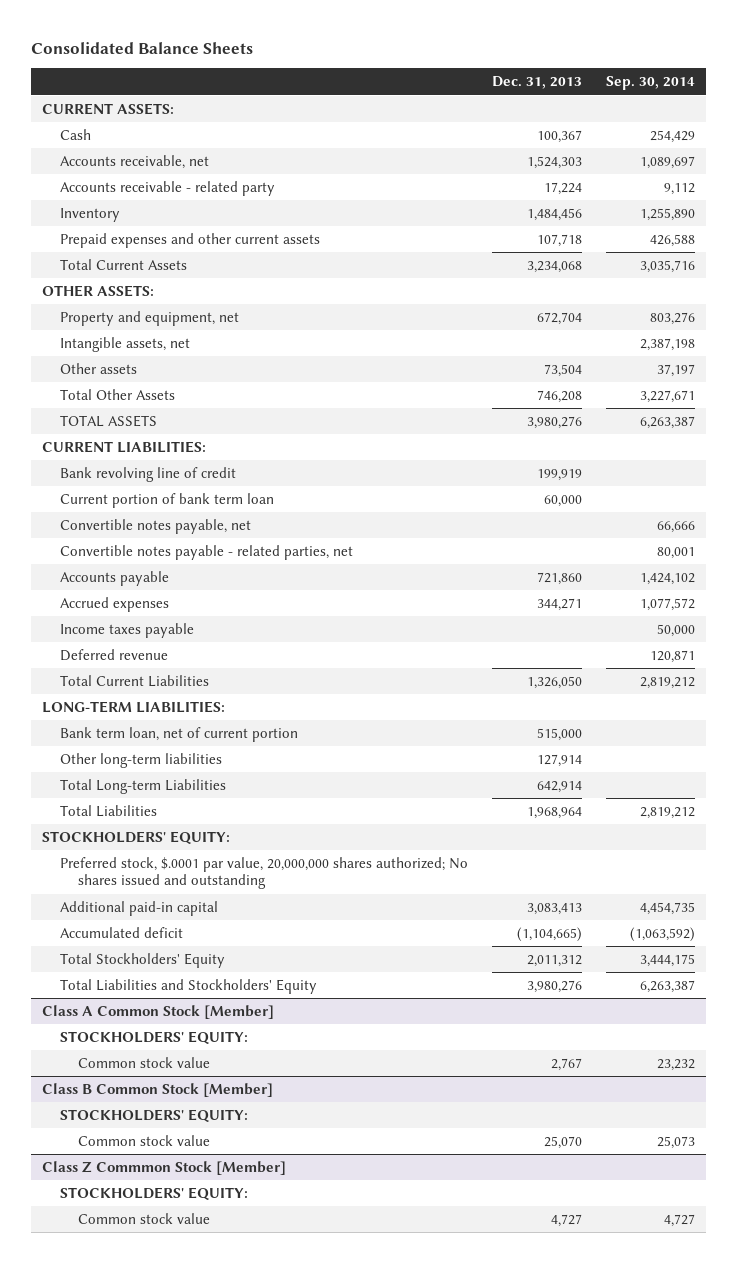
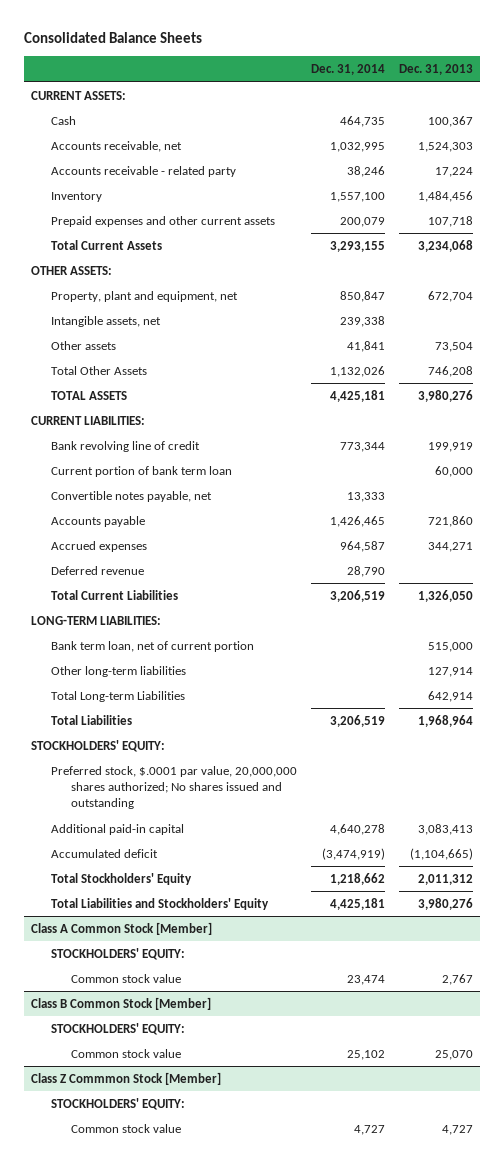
[605,76,695,91] Sep. 30, 2014 -> none
none -> [310,64,385,76] Dec. 31, 2014
[60,310,240,326] Property and equipment, net -> [50,290,238,302] Property, plant and equipment, net
[60,544,354,560] Convertible notes payable - related parties, net -> none
[60,622,195,638] Income taxes payable -> none

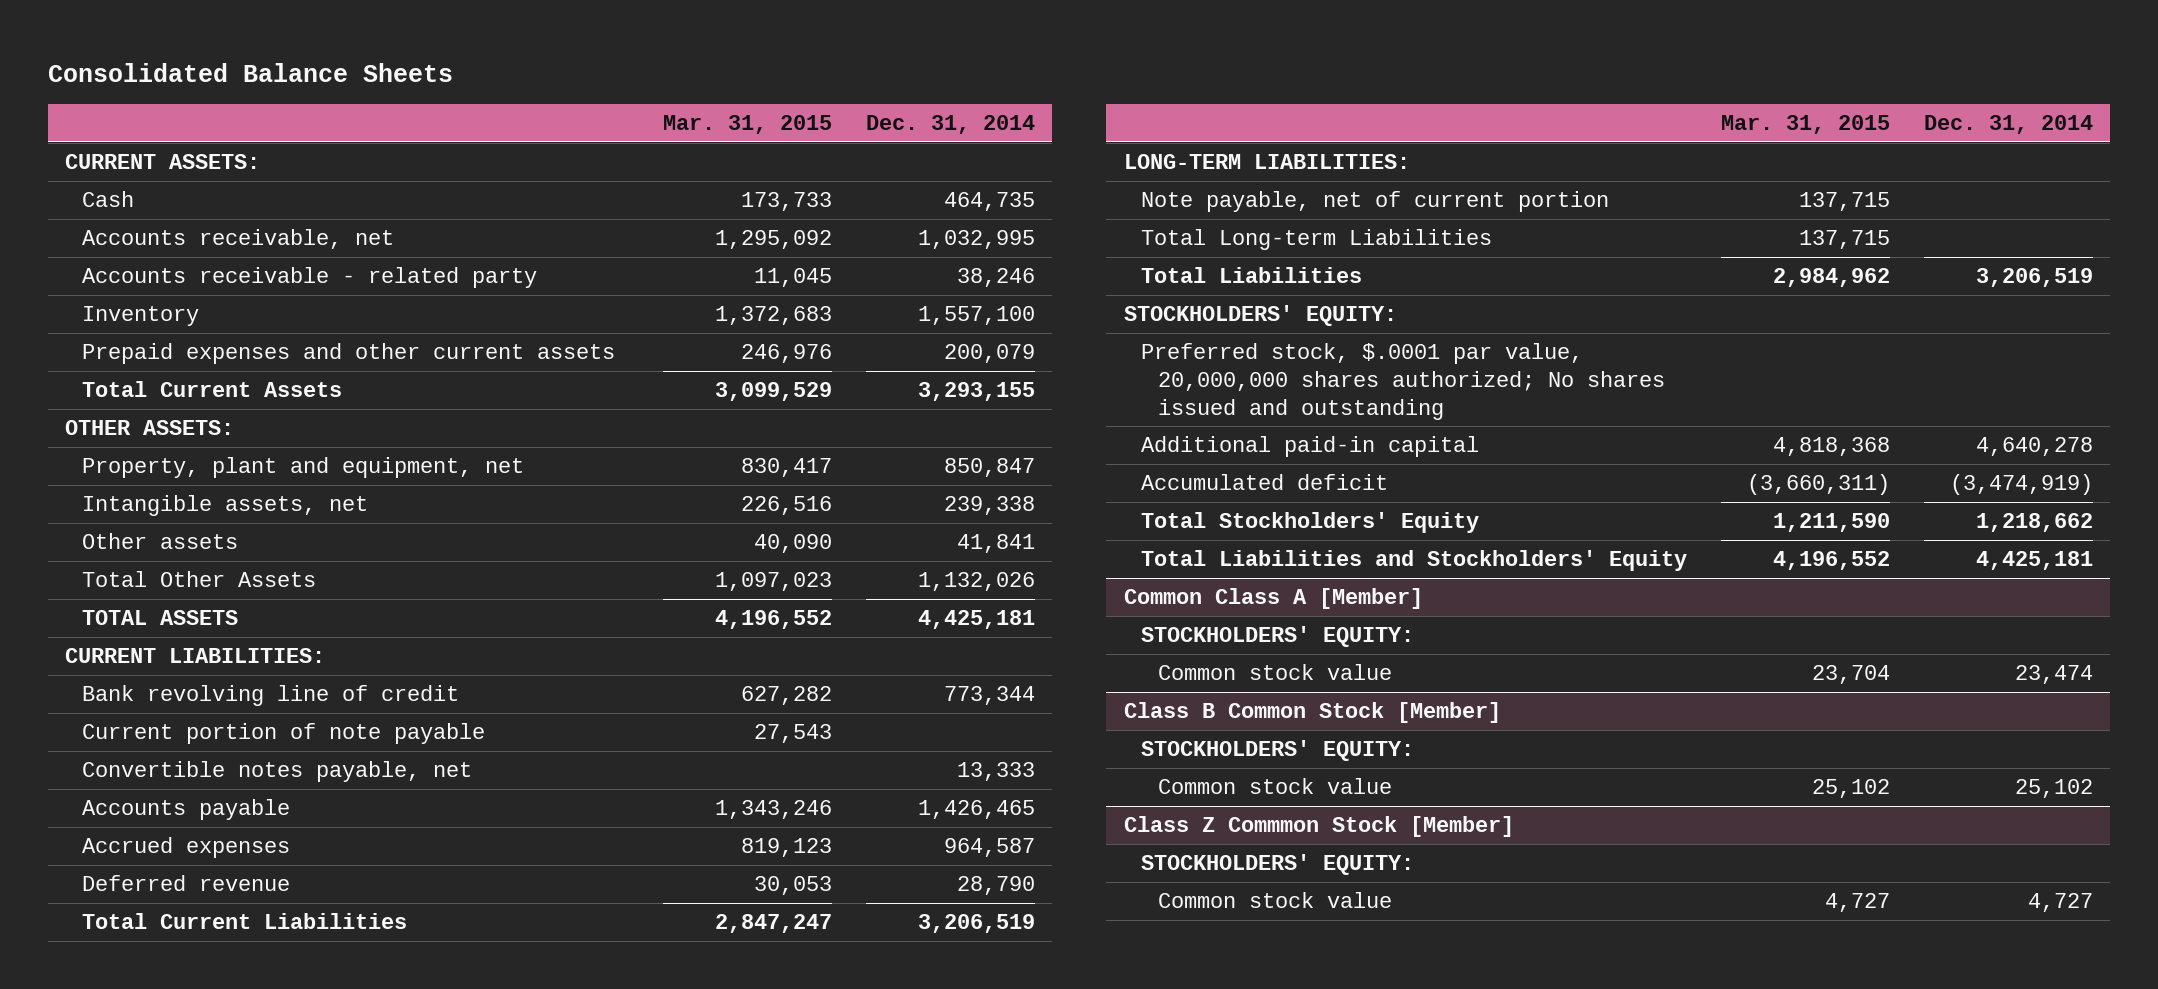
[398,64,473,76] Dec. 31, 2013 -> none
none -> [662,114,832,134] Mar. 31, 2015
[50,465,232,477] Current portion of bank term loan -> none
none -> [82,723,486,745] Current portion of note payable
[50,640,254,652] Bank term loan, net of current portion -> none
[50,665,186,677] Other long-term liabilities -> none
none -> [1140,191,1609,213] Note payable, net of current portion
[30,921,212,935] Class A Common Stock [Member] -> [1123,588,1423,610] Common Class A [Member]

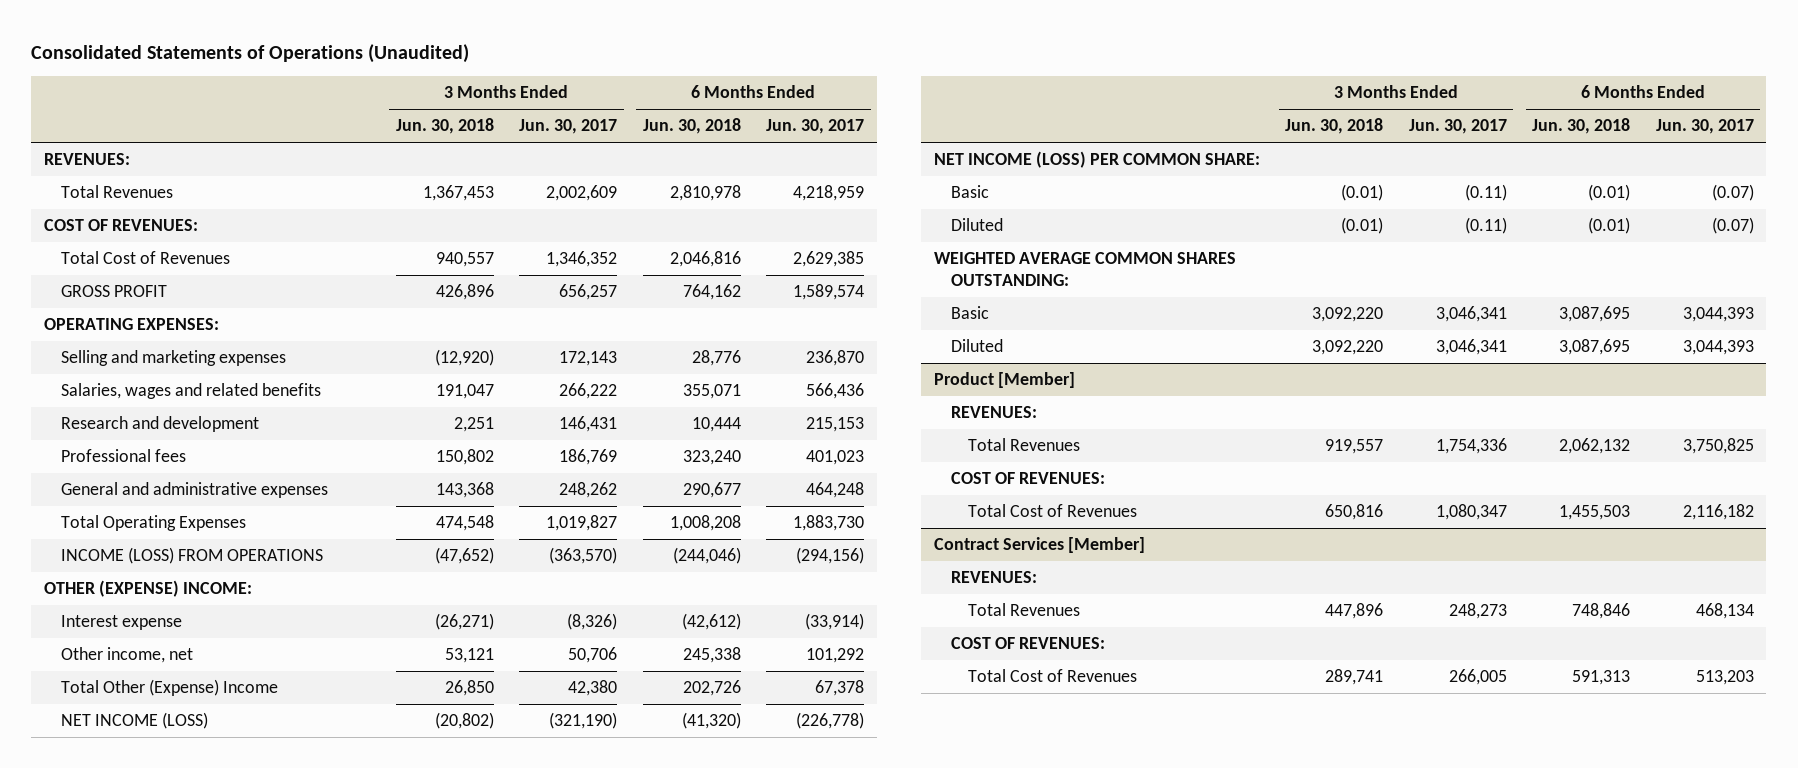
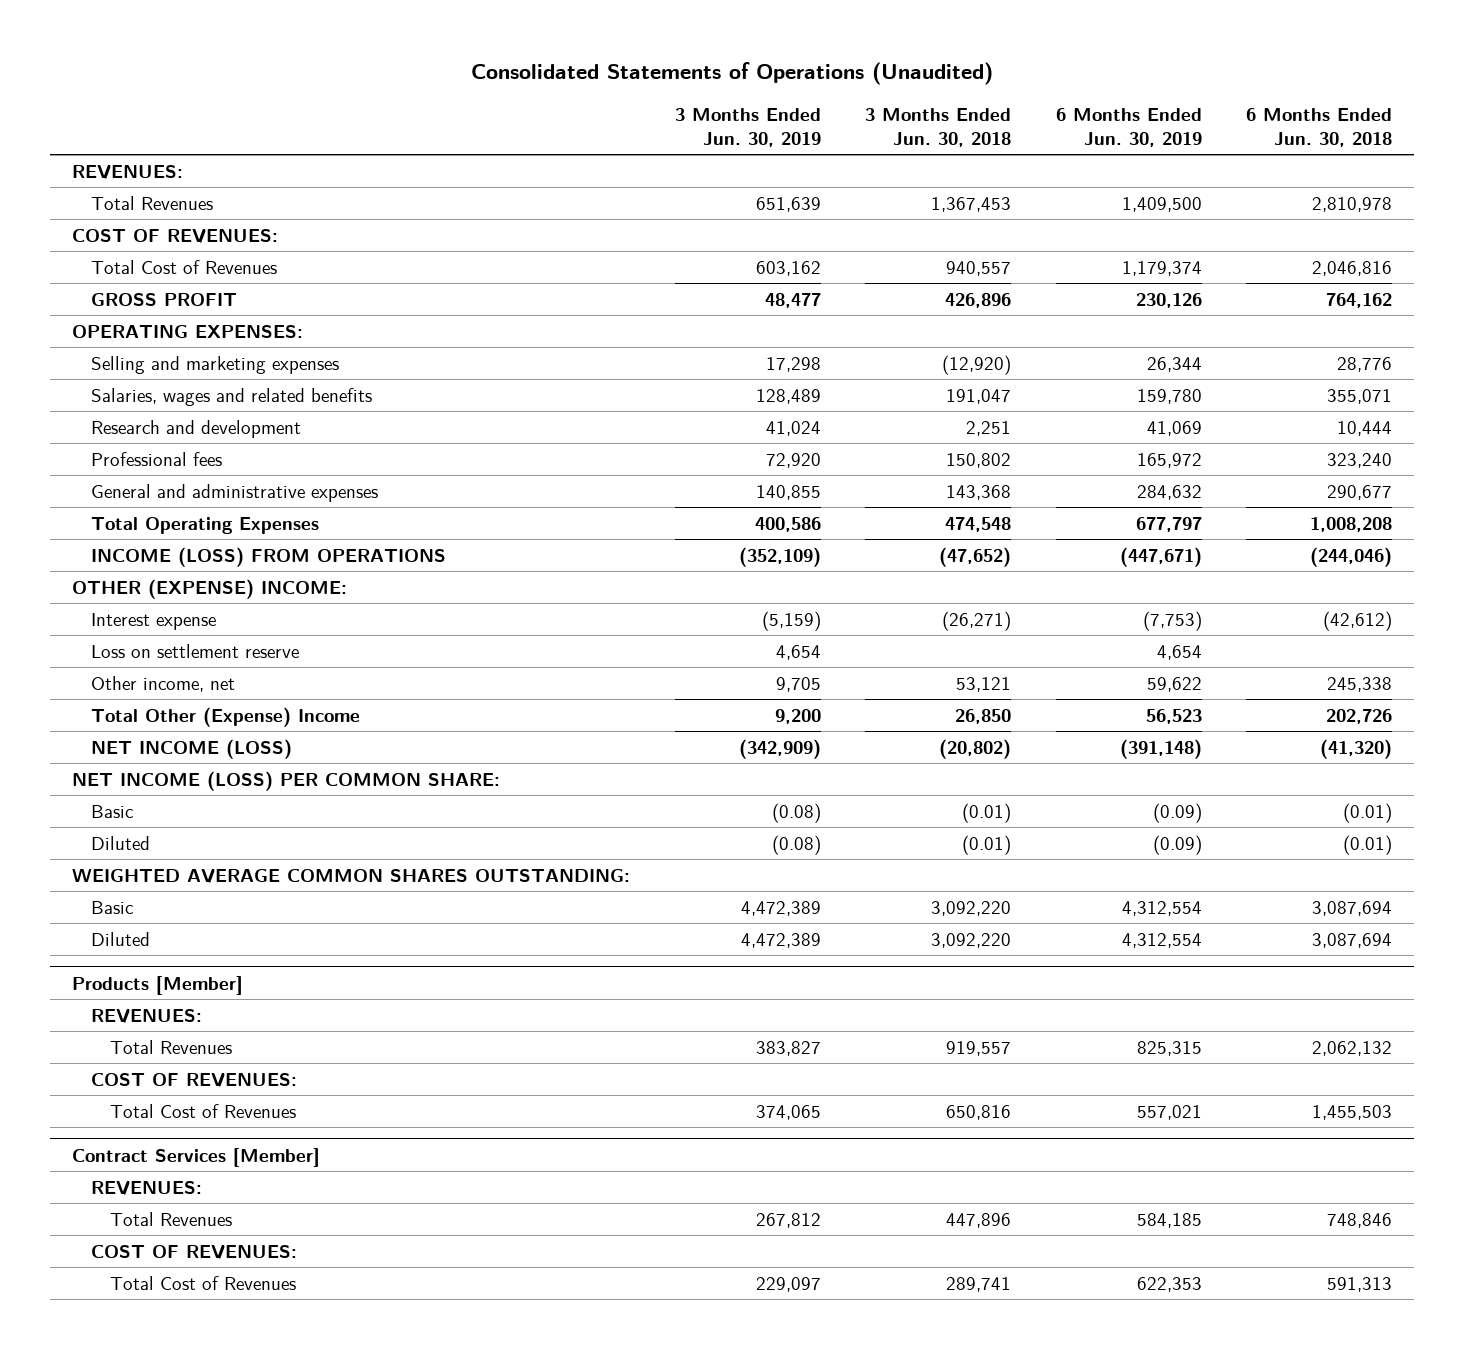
[519,119,618,135] Jun. 30, 2017 -> none
[766,119,865,135] Jun. 30, 2017 -> none
none -> [674,107,821,147] 3 Months Ended Jun. 30, 2019
none -> [1055,107,1202,147] 6 Months Ended Jun. 30, 2019
none -> [91,643,300,658] Loss on settlement reserve
[1559,306,1631,323] 3,087,695 -> [1311,900,1392,916] 3,087,694
[1559,339,1631,356] 3,087,695 -> [1311,932,1392,948] 3,087,694
[933,372,1075,389] Product [Member] -> [72,975,244,995] Products [Member]

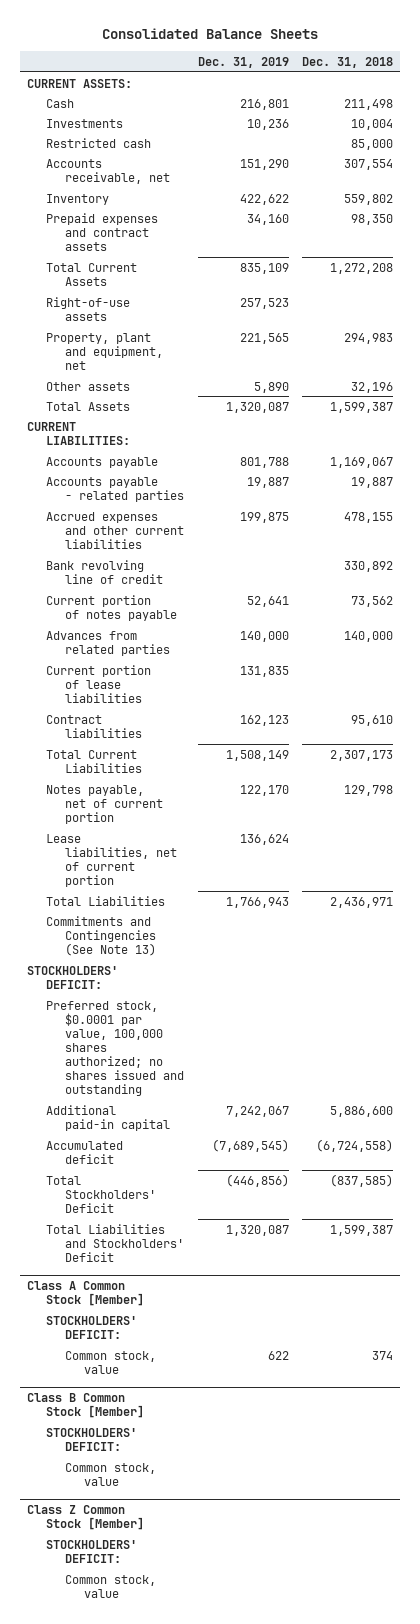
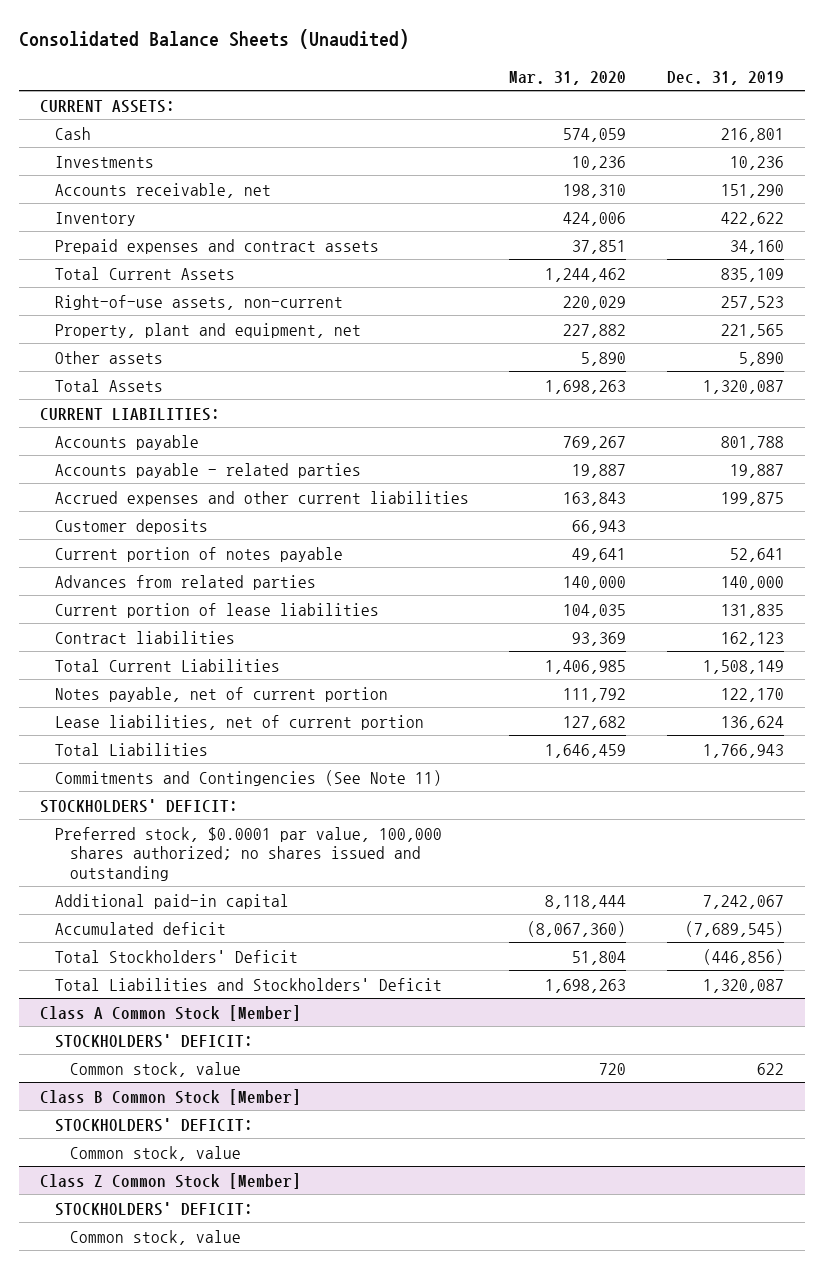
[102,27,319,39] Consolidated Balance Sheets -> [19,29,410,50] Consolidated Balance Sheets (Unaudited)
[302,56,394,68] Dec. 31, 2018 -> none
none -> [509,70,627,85] Mar. 31, 2020
[45,137,151,148] Restricted cash -> none
[45,296,130,321] Right-of-use assets -> [54,294,343,310] Right-of-use assets, non-current
[45,559,163,584] Bank revolving line of credit -> none
none -> [54,518,208,534] Customer deposits
[45,915,156,956] Commitments and Contingencies (See Note 13) -> [54,769,442,786] Commitments and Contingencies (See Note 11)

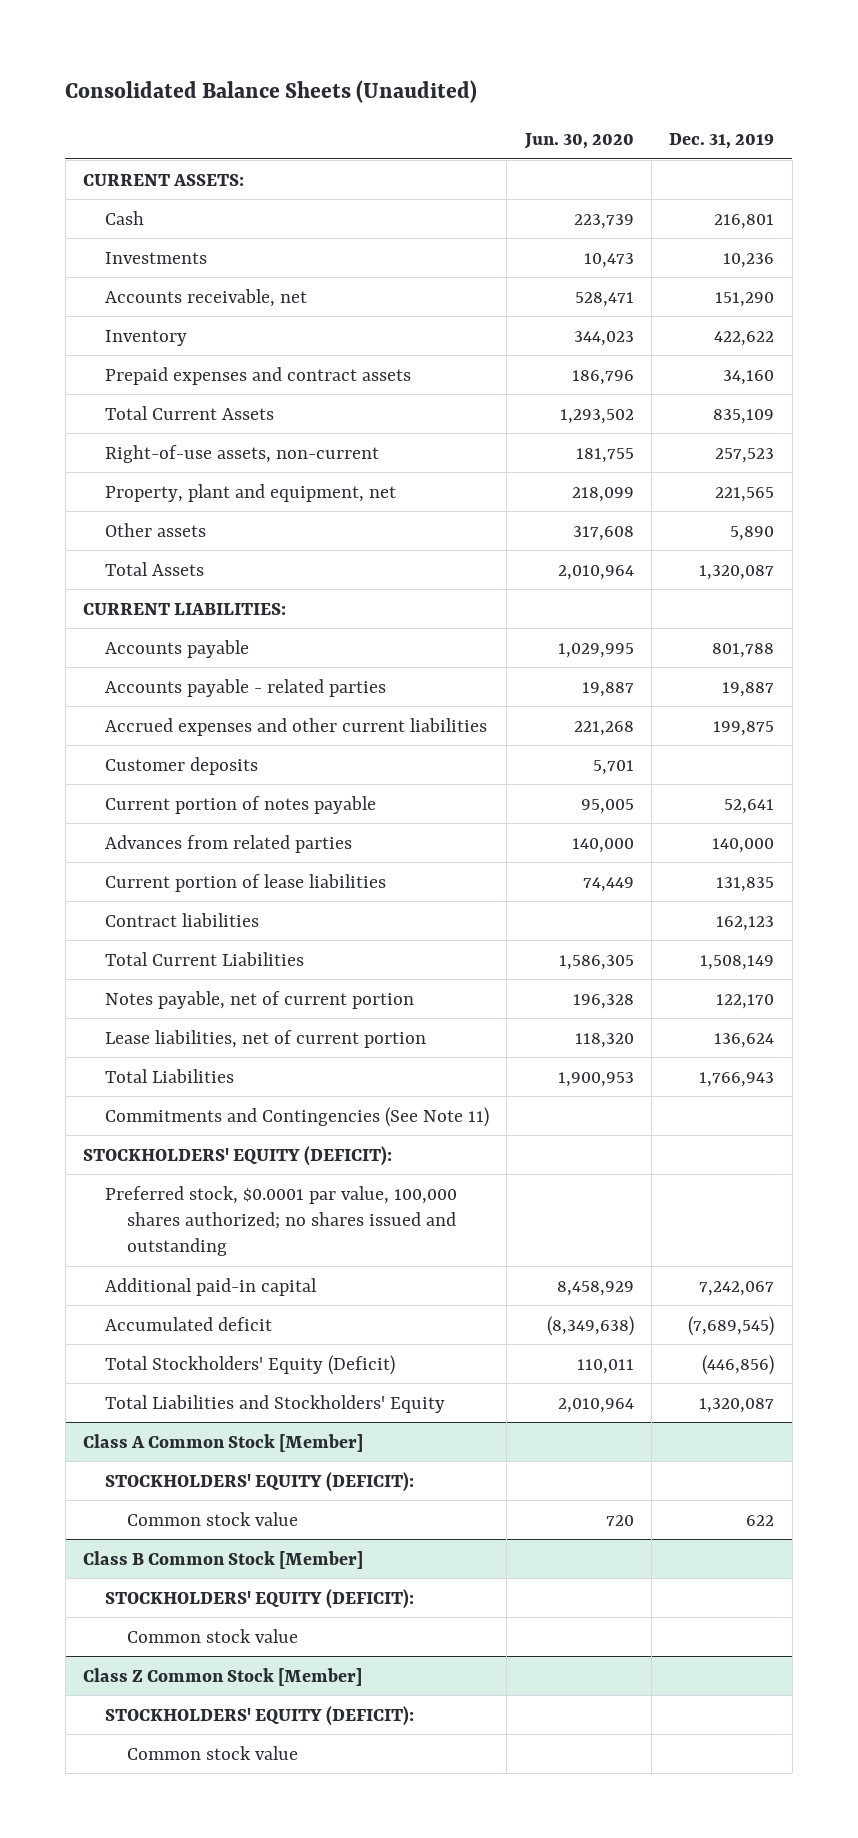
[509,70,627,85] Mar. 31, 2020 -> none
none -> [523,133,634,150] Jun. 30, 2020
[39,798,238,813] STOCKHOLDERS' DEFICIT: -> [83,1145,393,1166] STOCKHOLDERS' EQUITY (DEFICIT):
[54,949,298,963] Total Stockholders' Deficit -> [105,1354,396,1375] Total Stockholders' Equity (Deficit)
[54,977,442,991] Total Liabilities and Stockholders' Deficit -> [105,1394,446,1413] Total Liabilities and Stockholders' Equity
[54,1033,253,1048] STOCKHOLDERS' DEFICIT: -> [105,1471,415,1492] STOCKHOLDERS' EQUITY (DEFICIT):
[69,1061,241,1077] Common stock, value -> [126,1511,298,1526] Common stock value
[54,1117,253,1132] STOCKHOLDERS' DEFICIT: -> [105,1588,415,1609] STOCKHOLDERS' EQUITY (DEFICIT):
[69,1145,241,1161] Common stock, value -> [126,1628,298,1643] Common stock value
[54,1201,253,1216] STOCKHOLDERS' DEFICIT: -> [105,1705,415,1726] STOCKHOLDERS' EQUITY (DEFICIT):
[69,1229,241,1245] Common stock, value -> [126,1745,298,1760] Common stock value

